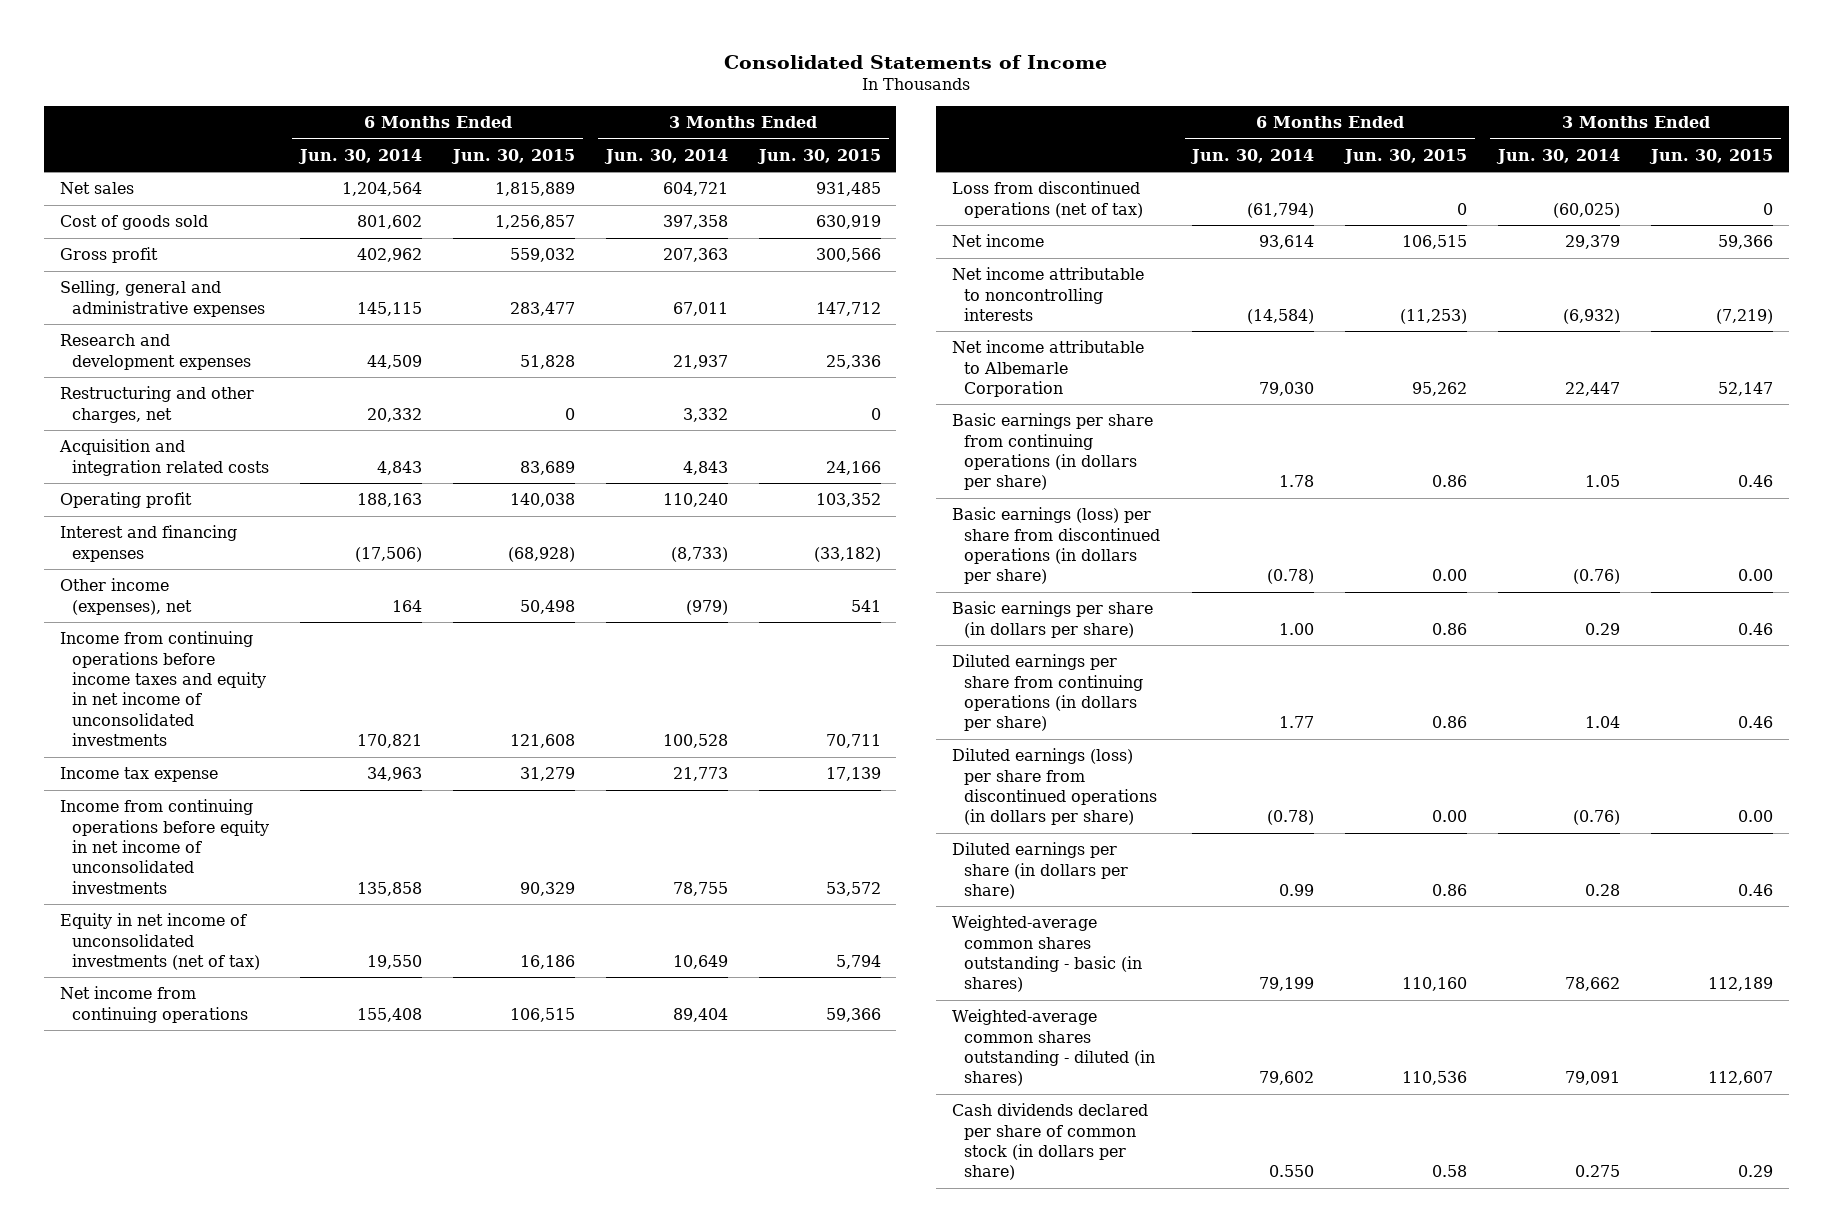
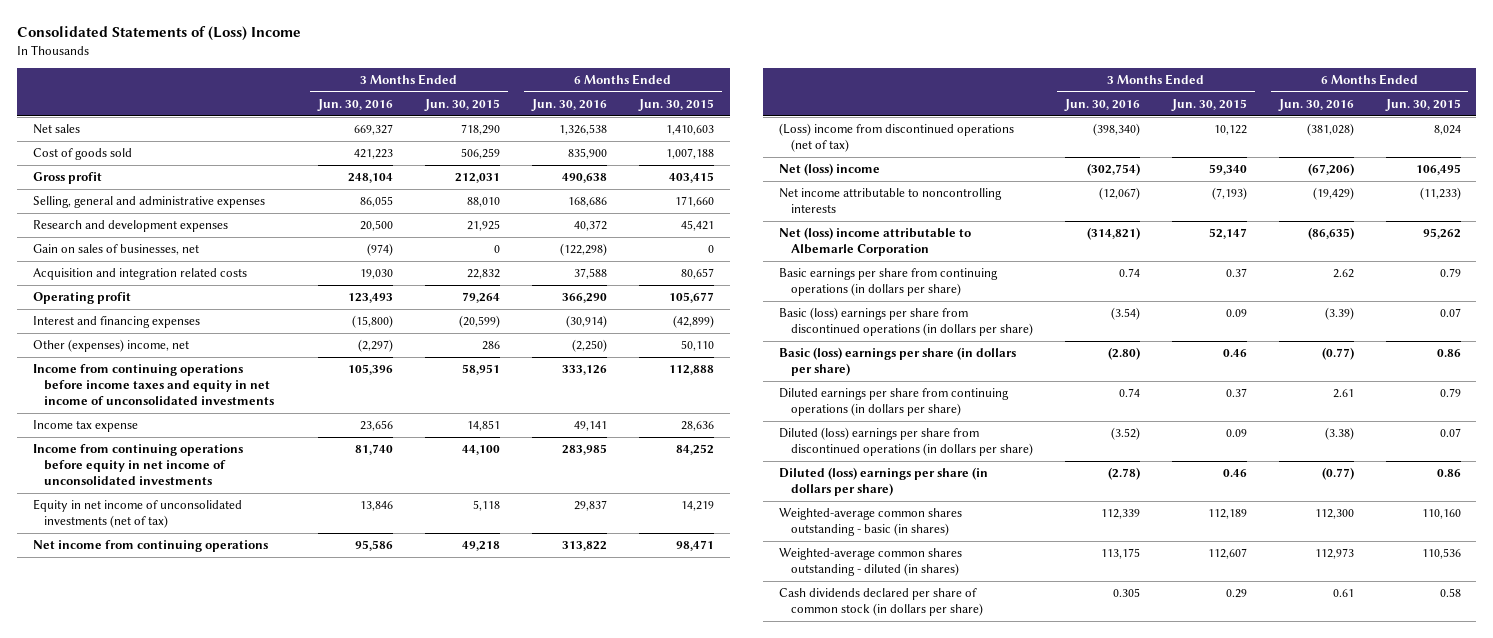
[724,54,1108,69] Consolidated Statements of Income -> [16,26,301,42] Consolidated Statements of (Loss) Income
[298,148,423,164] Jun. 30, 2014 -> none
[604,148,729,164] Jun. 30, 2014 -> none
none -> [317,99,394,112] Jun. 30, 2016
none -> [531,99,608,112] Jun. 30, 2016
[59,386,254,423] Restructuring and other charges, net -> none
[495,182,576,197] 1,815,889 -> [666,125,715,136] 1,410,603
[815,182,881,197] 931,485 -> [461,124,501,136] 718,290
[495,215,576,230] 1,256,857 -> [666,148,715,160] 1,007,188
[815,215,881,230] 630,919 -> [461,148,501,160] 506,259
[510,248,576,263] 559,032 -> [669,172,715,184] 403,415
[815,248,881,263] 300,566 -> [455,173,501,184] 212,031
[510,301,576,316] 283,477 -> [675,196,715,208] 171,660
[815,301,881,316] 147,712 -> [467,197,501,208] 88,010
[520,354,576,369] 51,828 -> [681,220,715,232] 45,421
[825,354,881,369] 25,336 -> [467,220,501,232] 21,925
none -> [32,244,199,256] Gain on sales of businesses, net
[520,460,576,475] 83,689 -> [681,268,715,280] 80,657
[825,460,881,475] 24,166 -> [467,269,501,280] 22,832
[510,493,576,508] 140,038 -> [669,292,715,304] 105,677
[815,493,881,508] 103,352 -> [462,292,501,304] 79,264
[508,546,576,562] (68,928) -> [673,315,715,329] (42,899)
[813,546,881,562] (33,182) -> [459,315,501,329] (20,599)
[59,578,193,615] Other income (expenses), net -> [32,339,189,353] Other (expenses) income, net
[520,599,576,614] 50,498 -> [681,340,715,352] 50,110
[850,599,881,612] 541 -> [482,341,501,351] 286
[510,734,576,749] 121,608 -> [669,365,715,376] 112,888
[825,734,881,749] 70,711 -> [462,364,501,376] 58,951
[520,767,576,782] 31,279 -> [681,421,715,432] 28,636
[825,767,881,782] 17,139 -> [467,420,501,432] 14,851
[520,881,576,896] 90,329 -> [676,444,715,456] 84,252
[825,881,881,896] 53,572 -> [462,445,501,456] 44,100
[520,954,576,969] 16,186 -> [681,501,715,512] 14,219
[835,954,881,969] 5,794 -> [473,500,501,512] 5,118
[510,1007,576,1022] 106,515 -> [676,540,715,552] 98,471
[825,1007,881,1022] 59,366 -> [462,541,501,552] 49,218
[951,181,1144,218] Loss from discontinued operations (net of tax) -> [779,123,1015,153] (Loss) income from discontinued operations (net of tax)
[1457,202,1468,215] 0 -> [1433,125,1461,136] 8,024
[1763,202,1774,215] 0 -> [1213,125,1247,136] 10,122
[951,234,1044,248] Net income -> [779,163,881,177] Net (loss) income
[1402,235,1468,250] 106,515 -> [1415,164,1461,176] 106,495
[1718,235,1774,250] 59,366 -> [1208,164,1247,176] 59,340
[1400,308,1468,324] (11,253) -> [1419,187,1461,201] (11,233)
[1716,308,1774,324] (7,219) -> [1211,187,1247,201] (7,193)
[951,340,1144,397] Net income attributable to Albemarle Corporation -> [779,227,972,257] Net (loss) income attributable to Albemarle Corporation
[1432,475,1468,488] 0.86 -> [1439,268,1461,278] 0.79
[1738,475,1774,488] 0.46 -> [1225,268,1247,278] 0.37
[951,507,1161,585] Basic earnings (loss) per share from discontinued operations (in dollars per share) -> [779,307,1033,337] Basic (loss) earnings per share from discontinued operations (in dollars per share)
[1432,569,1468,582] 0.00 -> [1439,308,1461,318] 0.07
[1738,569,1774,582] 0.00 -> [1225,309,1247,318] 0.09
[951,601,1153,638] Basic earnings per share (in dollars per share) -> [779,347,1017,377] Basic (loss) earnings per share (in dollars per share)
[1432,716,1468,729] 0.86 -> [1439,388,1461,398] 0.79
[1738,716,1774,729] 0.46 -> [1225,388,1247,398] 0.37
[951,748,1158,826] Diluted earnings (loss) per share from discontinued operations (in dollars per share) -> [779,427,1033,457] Diluted (loss) earnings per share from discontinued operations (in dollars per share)
[1432,810,1468,823] 0.00 -> [1439,428,1461,438] 0.07
[1738,810,1774,823] 0.00 -> [1225,429,1247,438] 0.09
[951,842,1129,899] Diluted earnings per share (in dollars per share) -> [779,467,989,497] Diluted (loss) earnings per share (in dollars per share)

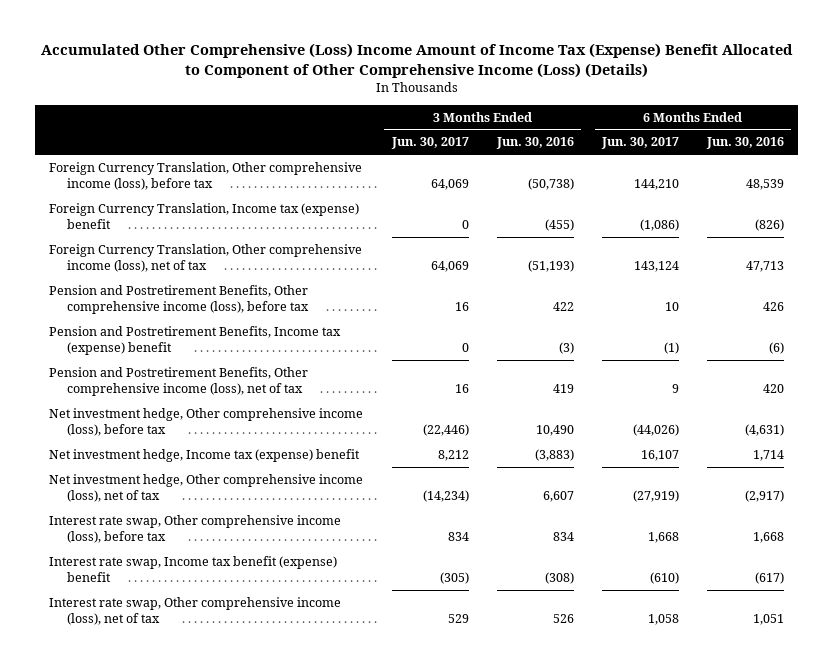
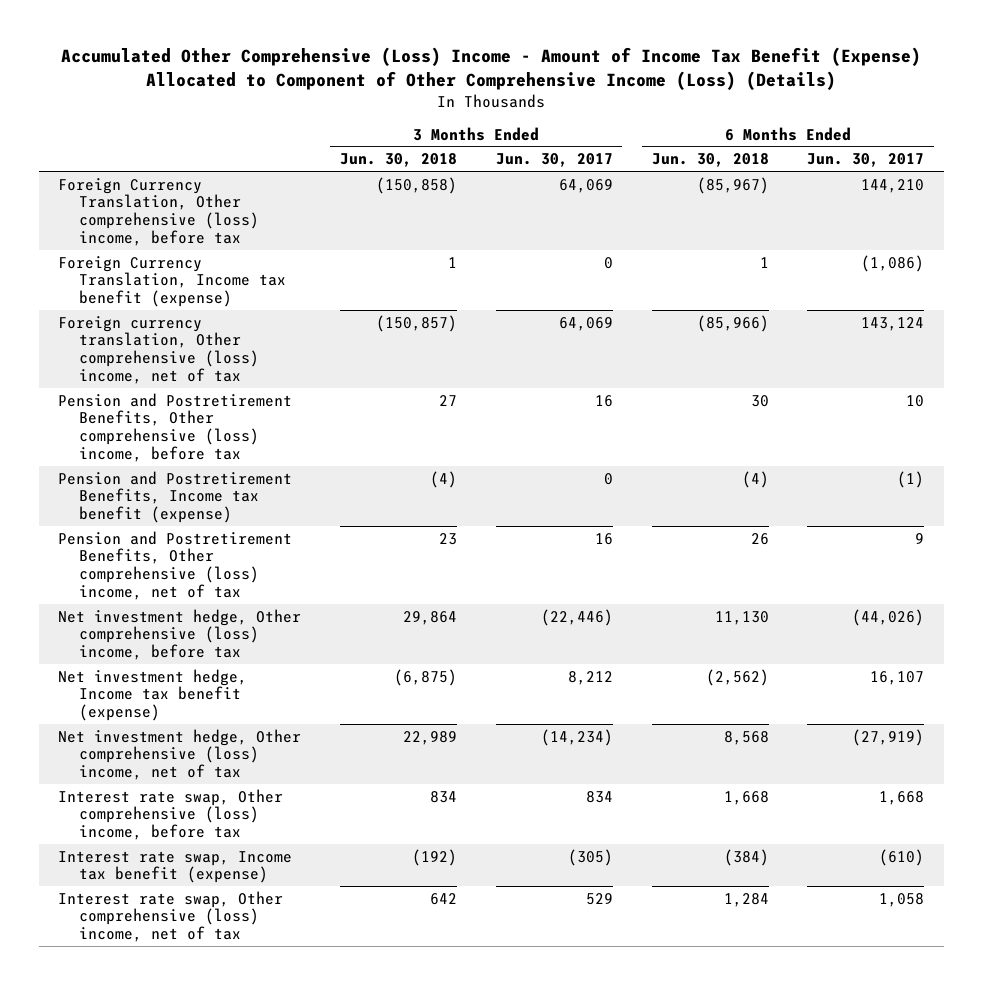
[40,42,793,78] Accumulated Other Comprehensive (Loss) Income Amount of Income Tax (Expense) Benefit Allocated to Component of Other Comprehensive Income (Loss) (Details) -> [61,47,922,91] Accumulated Other Comprehensive (Loss) Income - Amount of Income Tax Benefit (Expense) Allocated to Component of Other Comprehensive Income (Loss) (Details)
[495,137,574,150] Jun. 30, 2016 -> none
[706,137,785,150] Jun. 30, 2016 -> none
none -> [339,153,457,168] Jun. 30, 2018
none -> [651,153,769,168] Jun. 30, 2018
[49,162,363,190] Foreign Currency Translation, Other comprehensive income (loss), before tax -> [58,177,260,246] Foreign Currency Translation, Other comprehensive (loss) income, before tax
[49,203,360,229] Foreign Currency Translation, Income tax (expense) benefit -> [58,255,287,308] Foreign Currency Translation, Income tax benefit (expense)
[49,244,363,272] Foreign Currency Translation, Other comprehensive income (loss), net of tax -> [58,315,260,384] Foreign currency translation, Other comprehensive (loss) income, net of tax
[49,285,309,314] Pension and Postretirement Benefits, Other comprehensive income (loss), before tax -> [58,392,293,462] Pension and Postretirement Benefits, Other comprehensive (loss) income, before tax
[49,326,342,355] Pension and Postretirement Benefits, Income tax (expense) benefit -> [58,470,293,524] Pension and Postretirement Benefits, Income tax benefit (expense)
[49,367,309,396] Pension and Postretirement Benefits, Other comprehensive income (loss), net of tax -> [58,530,293,600] Pension and Postretirement Benefits, Other comprehensive (loss) income, net of tax
[49,408,364,436] Net investment hedge, Other comprehensive income (loss), before tax -> [58,608,302,661] Net investment hedge, Other comprehensive (loss) income, before tax
[49,449,361,463] Net investment hedge, Income tax (expense) benefit -> [58,668,248,722] Net investment hedge, Income tax benefit (expense)
[49,474,364,502] Net investment hedge, Other comprehensive income (loss), net of tax -> [58,728,302,781] Net investment hedge, Other comprehensive (loss) income, net of tax
[49,515,342,543] Interest rate swap, Other comprehensive income (loss), before tax -> [58,788,284,841] Interest rate swap, Other comprehensive (loss) income, before tax
[49,556,338,582] Interest rate swap, Income tax benefit (expense) benefit -> [58,850,293,884] Interest rate swap, Income tax benefit (expense)
[49,597,342,625] Interest rate swap, Other comprehensive income (loss), net of tax -> [58,890,284,943] Interest rate swap, Other comprehensive (loss) income, net of tax

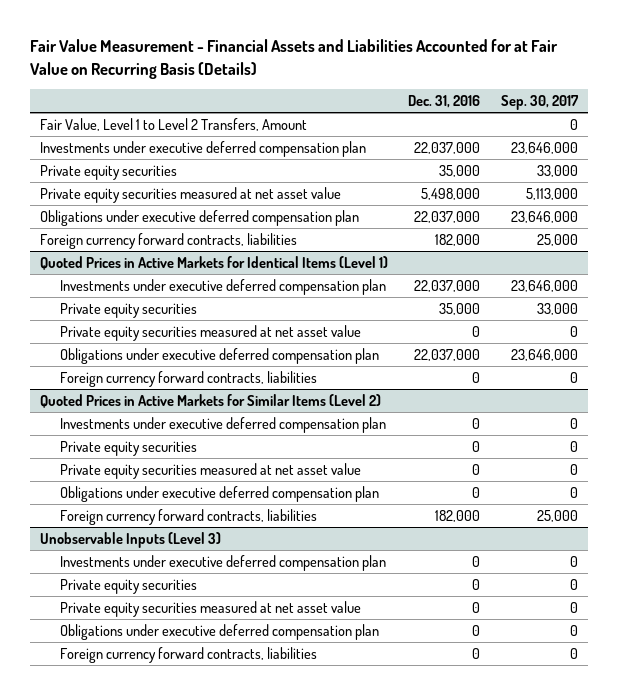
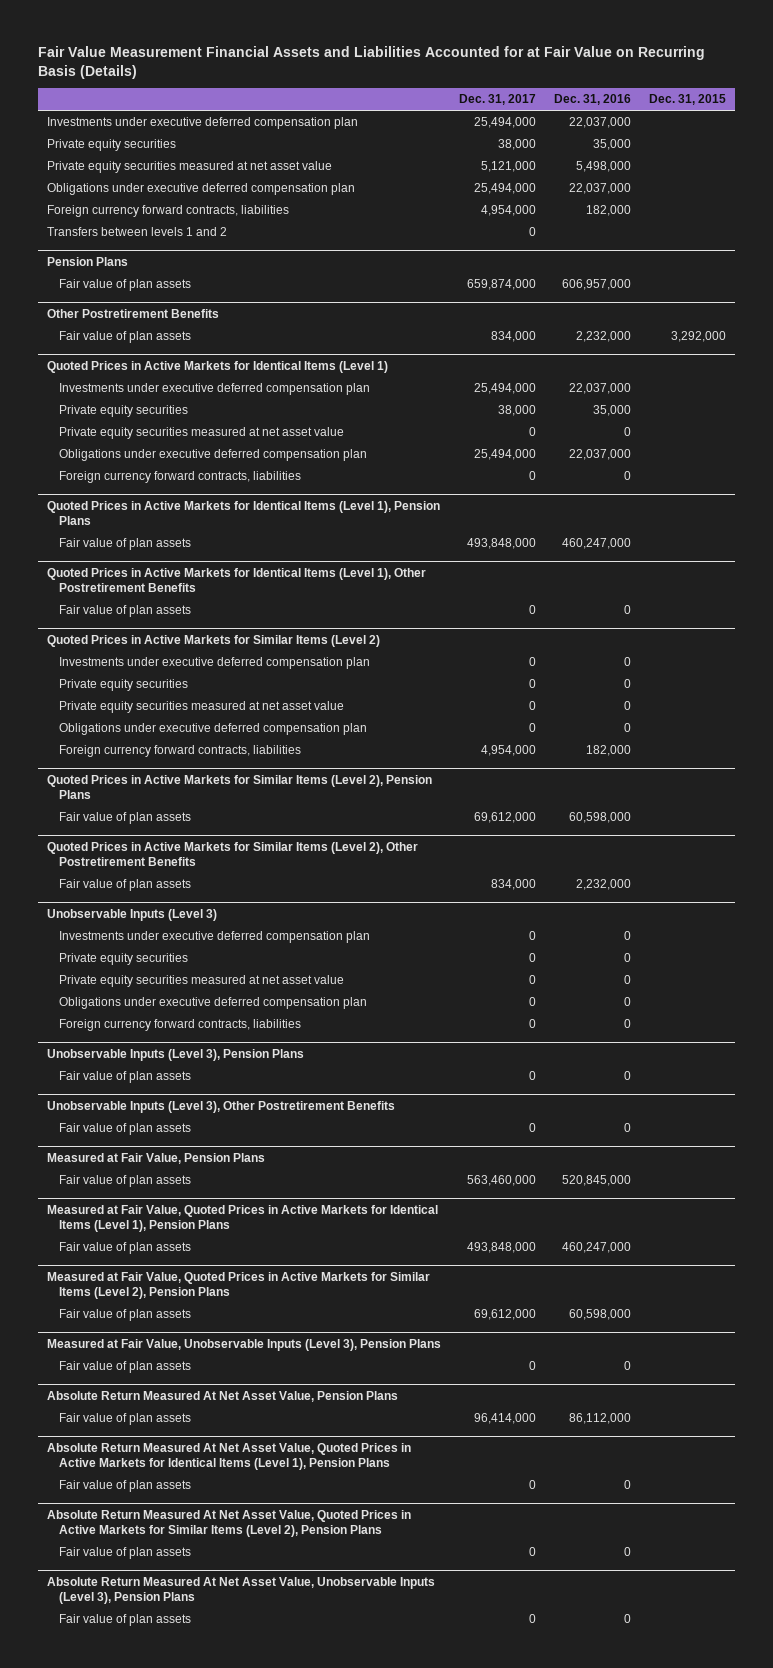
[29,39,558,79] Fair Value Measurement - Financial Assets and Liabilities Accounted for at Fair Value on Recurring Basis (Details) -> [37,45,705,79] Fair Value Measurement Financial Assets and Liabilities Accounted for at Fair Value on Recurring Basis (Details)
[500,94,579,110] Sep. 30, 2017 -> none
none -> [459,94,537,106] Dec. 31, 2017
none -> [649,94,727,106] Dec. 31, 2015
[39,117,307,131] Fair Value, Level 1 to Level 2 Transfers, Amount -> none
none -> [46,227,227,237] Transfers between levels 1 and 2
none -> [46,256,128,266] Pension Plans
none -> [59,279,192,292] Fair value of plan assets
none -> [46,308,219,318] Other Postretirement Benefits
none -> [59,331,192,344] Fair value of plan assets
none -> [46,500,440,526] Quoted Prices in Active Markets for Identical Items (Level 1), Pension Plans
none -> [59,538,192,551] Fair value of plan assets
none -> [46,567,426,593] Quoted Prices in Active Markets for Identical Items (Level 1), Other Postretirement Benefits
none -> [59,605,192,618] Fair value of plan assets
none -> [46,774,432,800] Quoted Prices in Active Markets for Similar Items (Level 2), Pension Plans
none -> [59,812,192,825] Fair value of plan assets
none -> [46,841,418,867] Quoted Prices in Active Markets for Similar Items (Level 2), Other Postretirement Benefits
none -> [59,879,192,892] Fair value of plan assets
none -> [46,1048,304,1061] Unobservable Inputs (Level 3), Pension Plans
none -> [59,1071,192,1084] Fair value of plan assets
none -> [46,1100,395,1113] Unobservable Inputs (Level 3), Other Postretirement Benefits
none -> [59,1123,192,1136] Fair value of plan assets
none -> [46,1152,265,1164] Measured at Fair Value, Pension Plans
none -> [59,1175,192,1188] Fair value of plan assets
none -> [46,1204,438,1233] Measured at Fair Value, Quoted Prices in Active Markets for Identical Items (Level 1), Pension Plans
none -> [59,1242,192,1255] Fair value of plan assets
none -> [46,1271,430,1300] Measured at Fair Value, Quoted Prices in Active Markets for Similar Items (Level 2), Pension Plans
none -> [59,1309,192,1322] Fair value of plan assets
none -> [46,1338,441,1351] Measured at Fair Value, Unobservable Inputs (Level 3), Pension Plans
none -> [59,1361,192,1374] Fair value of plan assets
none -> [46,1390,398,1402] Absolute Return Measured At Net Asset Value, Pension Plans
none -> [59,1413,192,1426] Fair value of plan assets
none -> [46,1442,411,1471] Absolute Return Measured At Net Asset Value, Quoted Prices in Active Markets for Identical Items (Level 1), Pension Plans
none -> [59,1480,192,1493] Fair value of plan assets
none -> [46,1509,411,1538] Absolute Return Measured At Net Asset Value, Quoted Prices in Active Markets for Similar Items (Level 2), Pension Plans
none -> [59,1547,192,1560] Fair value of plan assets
none -> [46,1576,435,1605] Absolute Return Measured At Net Asset Value, Unobservable Inputs (Level 3), Pension Plans
none -> [59,1614,192,1627] Fair value of plan assets

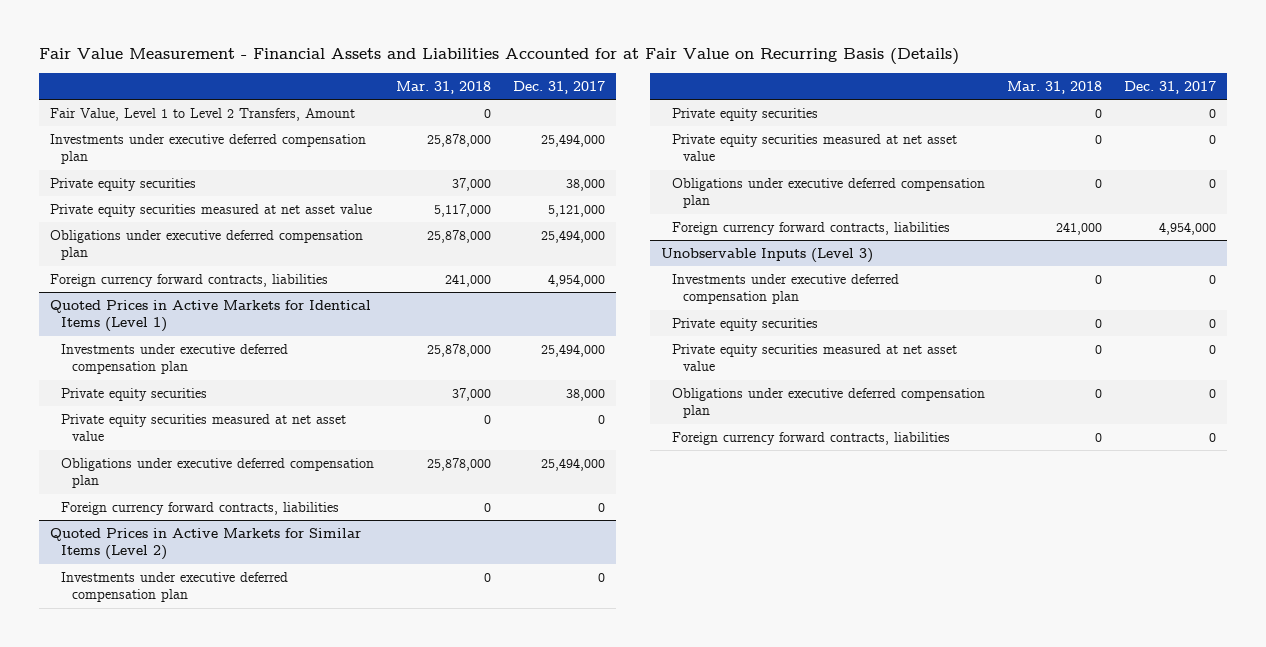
[37,45,705,79] Fair Value Measurement Financial Assets and Liabilities Accounted for at Fair Value on Recurring Basis (Details) -> [38,48,959,66] Fair Value Measurement - Financial Assets and Liabilities Accounted for at Fair Value on Recurring Basis (Details)
[554,94,632,106] Dec. 31, 2016 -> none
[649,94,727,106] Dec. 31, 2015 -> none
none -> [395,80,491,94] Mar. 31, 2018
none -> [49,107,355,121] Fair Value, Level 1 to Level 2 Transfers, Amount
[46,227,227,237] Transfers between levels 1 and 2 -> none
[46,256,128,266] Pension Plans -> none
[59,279,192,292] Fair value of plan assets -> none
[46,308,219,318] Other Postretirement Benefits -> none
[59,331,192,344] Fair value of plan assets -> none
[46,500,440,526] Quoted Prices in Active Markets for Identical Items (Level 1), Pension Plans -> none
[59,538,192,551] Fair value of plan assets -> none
[46,567,426,593] Quoted Prices in Active Markets for Identical Items (Level 1), Other Postretirement Benefits -> none
[59,605,192,618] Fair value of plan assets -> none
[46,774,432,800] Quoted Prices in Active Markets for Similar Items (Level 2), Pension Plans -> none
[59,812,192,825] Fair value of plan assets -> none
[46,841,418,867] Quoted Prices in Active Markets for Similar Items (Level 2), Other Postretirement Benefits -> none
[59,879,192,892] Fair value of plan assets -> none
[46,1048,304,1061] Unobservable Inputs (Level 3), Pension Plans -> none
[59,1071,192,1084] Fair value of plan assets -> none
[46,1100,395,1113] Unobservable Inputs (Level 3), Other Postretirement Benefits -> none
[59,1123,192,1136] Fair value of plan assets -> none
[46,1152,265,1164] Measured at Fair Value, Pension Plans -> none
[59,1175,192,1188] Fair value of plan assets -> none
[46,1204,438,1233] Measured at Fair Value, Quoted Prices in Active Markets for Identical Items (Level 1), Pension Plans -> none
[59,1242,192,1255] Fair value of plan assets -> none
[46,1271,430,1300] Measured at Fair Value, Quoted Prices in Active Markets for Similar Items (Level 2), Pension Plans -> none
[59,1309,192,1322] Fair value of plan assets -> none
[46,1338,441,1351] Measured at Fair Value, Unobservable Inputs (Level 3), Pension Plans -> none
[59,1361,192,1374] Fair value of plan assets -> none
[46,1390,398,1402] Absolute Return Measured At Net Asset Value, Pension Plans -> none
[59,1413,192,1426] Fair value of plan assets -> none
[46,1442,411,1471] Absolute Return Measured At Net Asset Value, Quoted Prices in Active Markets for Identical Items (Level 1), Pension Plans -> none
[59,1480,192,1493] Fair value of plan assets -> none
[46,1509,411,1538] Absolute Return Measured At Net Asset Value, Quoted Prices in Active Markets for Similar Items (Level 2), Pension Plans -> none
[59,1547,192,1560] Fair value of plan assets -> none
[46,1576,435,1605] Absolute Return Measured At Net Asset Value, Unobservable Inputs (Level 3), Pension Plans -> none
[59,1614,192,1627] Fair value of plan assets -> none

